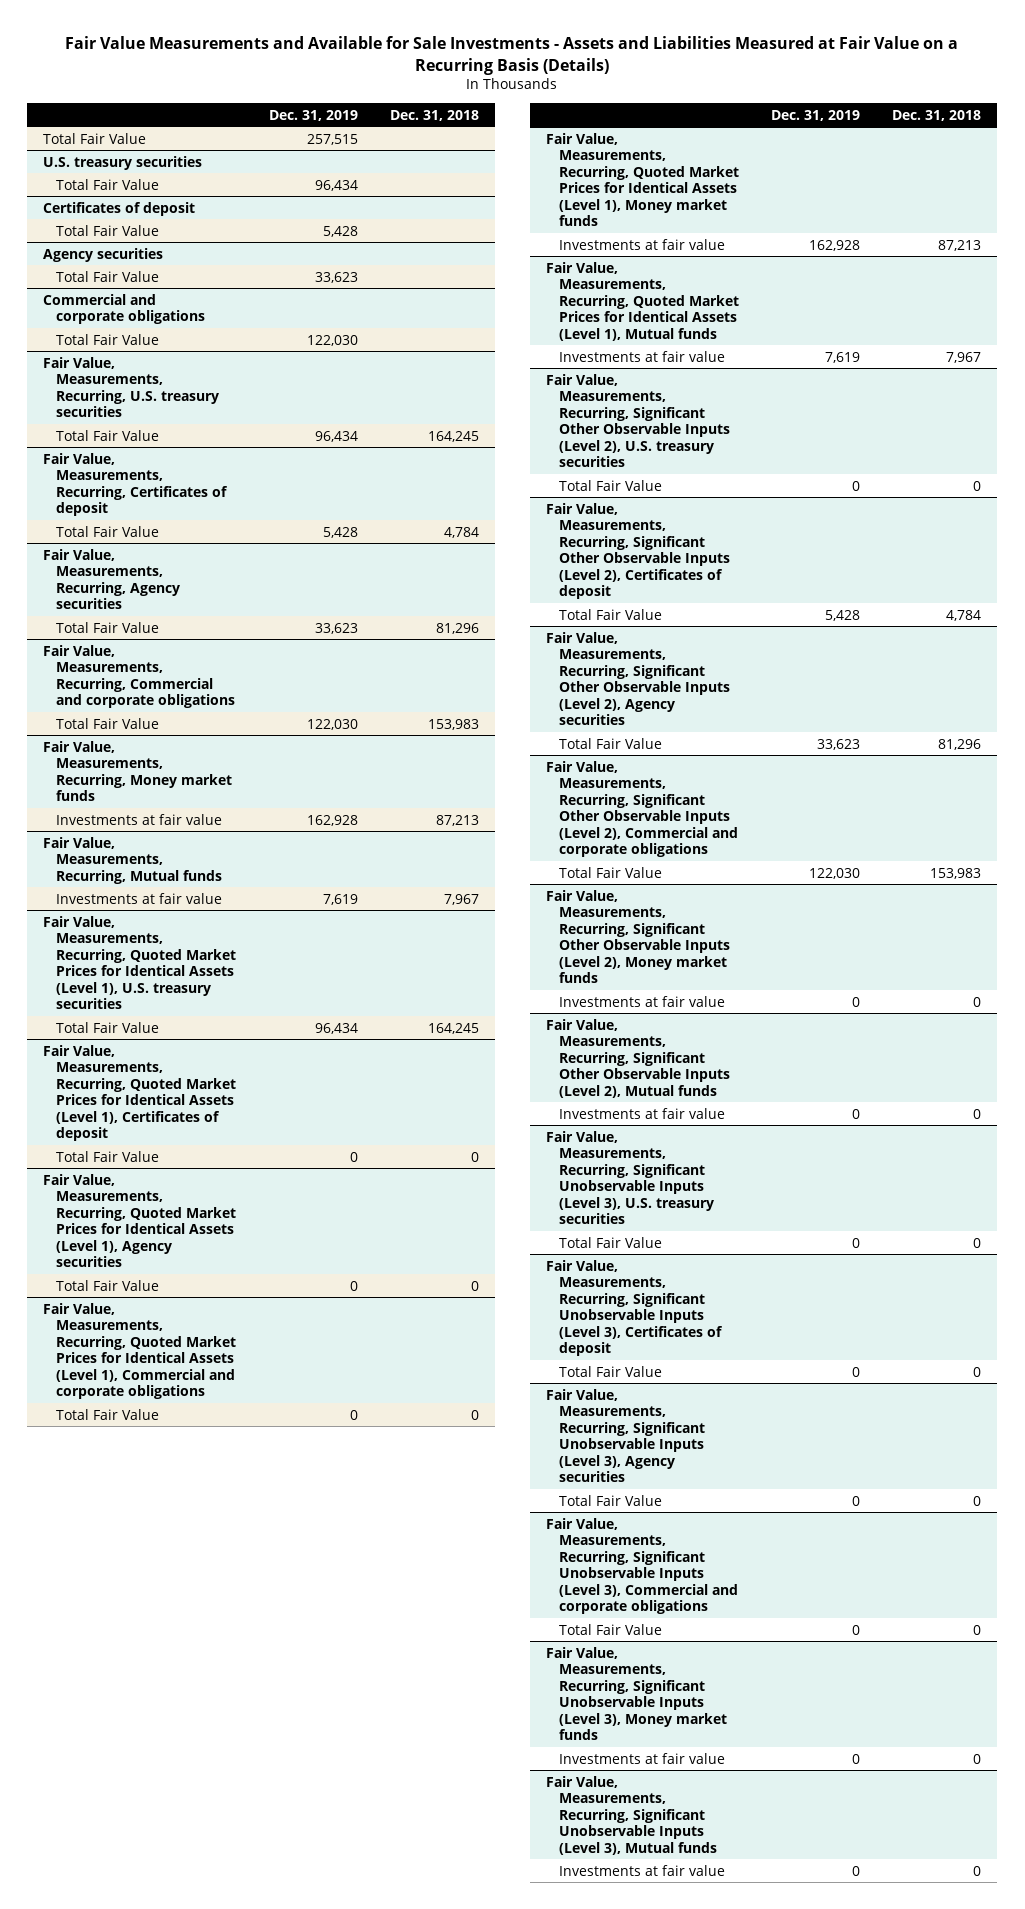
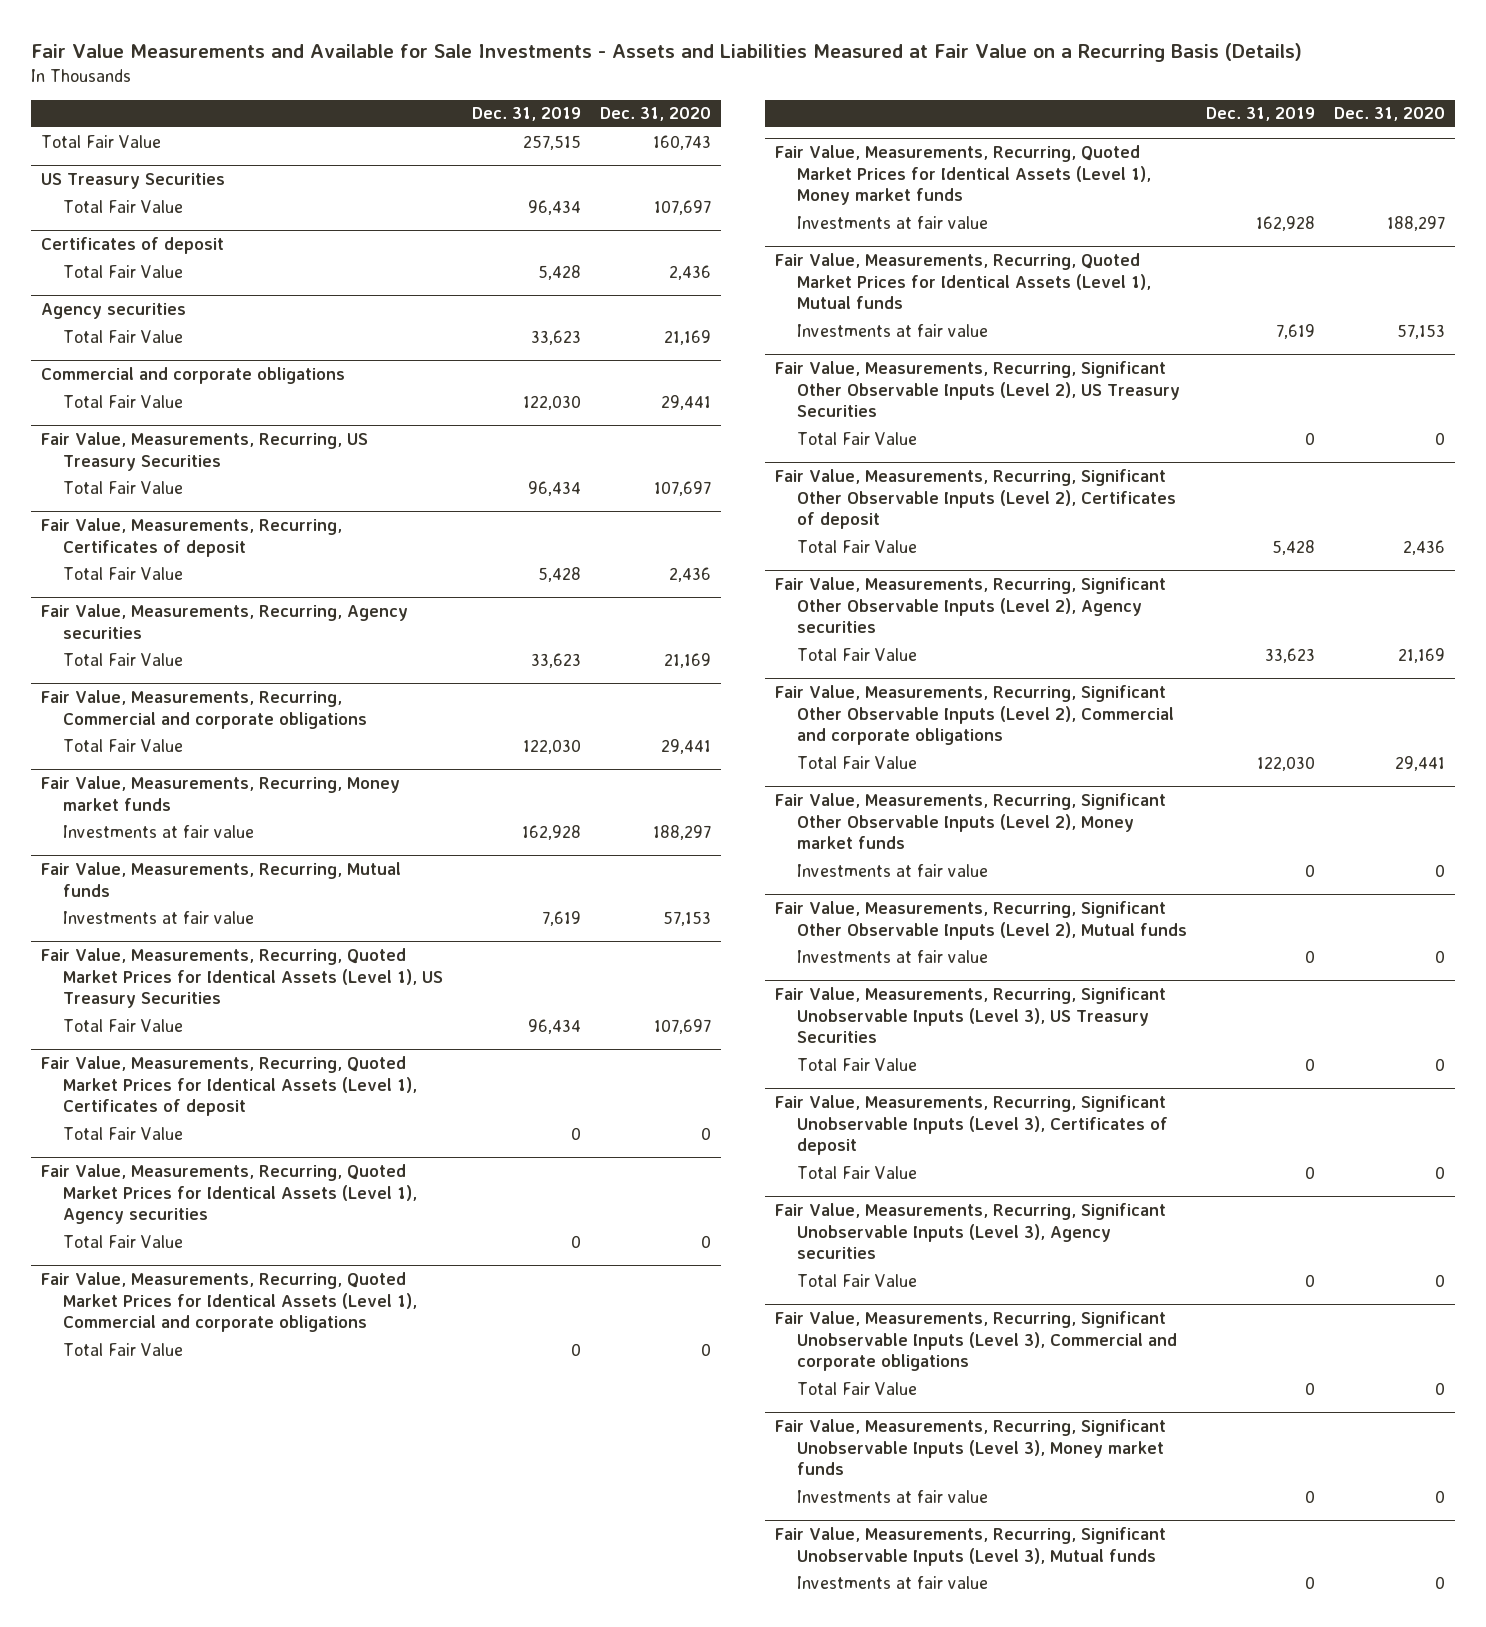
[389,109,479,121] Dec. 31, 2018 -> none
none -> [600,107,712,122] Dec. 31, 2020
[43,155,203,170] U.S. treasury securities -> [40,173,225,190] US Treasury Securities
[43,356,220,418] Fair Value, Measurements, Recurring, U.S. treasury securities -> [40,432,368,471] Fair Value, Measurements, Recurring, US Treasury Securities
[43,915,237,1010] Fair Value, Measurements, Recurring, Quoted Market Prices for Identical Assets (Level 1), U.S. treasury securities -> [40,948,443,1009] Fair Value, Measurements, Recurring, Quoted Market Prices for Identical Assets (Level 1), US Treasury Securities
[545,373,730,468] Fair Value, Measurements, Recurring, Significant Other Observable Inputs (Level 2), U.S. treasury securities -> [774,361,1180,418] Fair Value, Measurements, Recurring, Significant Other Observable Inputs (Level 2), US Treasury Securities
[545,1130,714,1225] Fair Value, Measurements, Recurring, Significant Unobservable Inputs (Level 3), U.S. treasury securities -> [774,987,1166,1044] Fair Value, Measurements, Recurring, Significant Unobservable Inputs (Level 3), US Treasury Securities

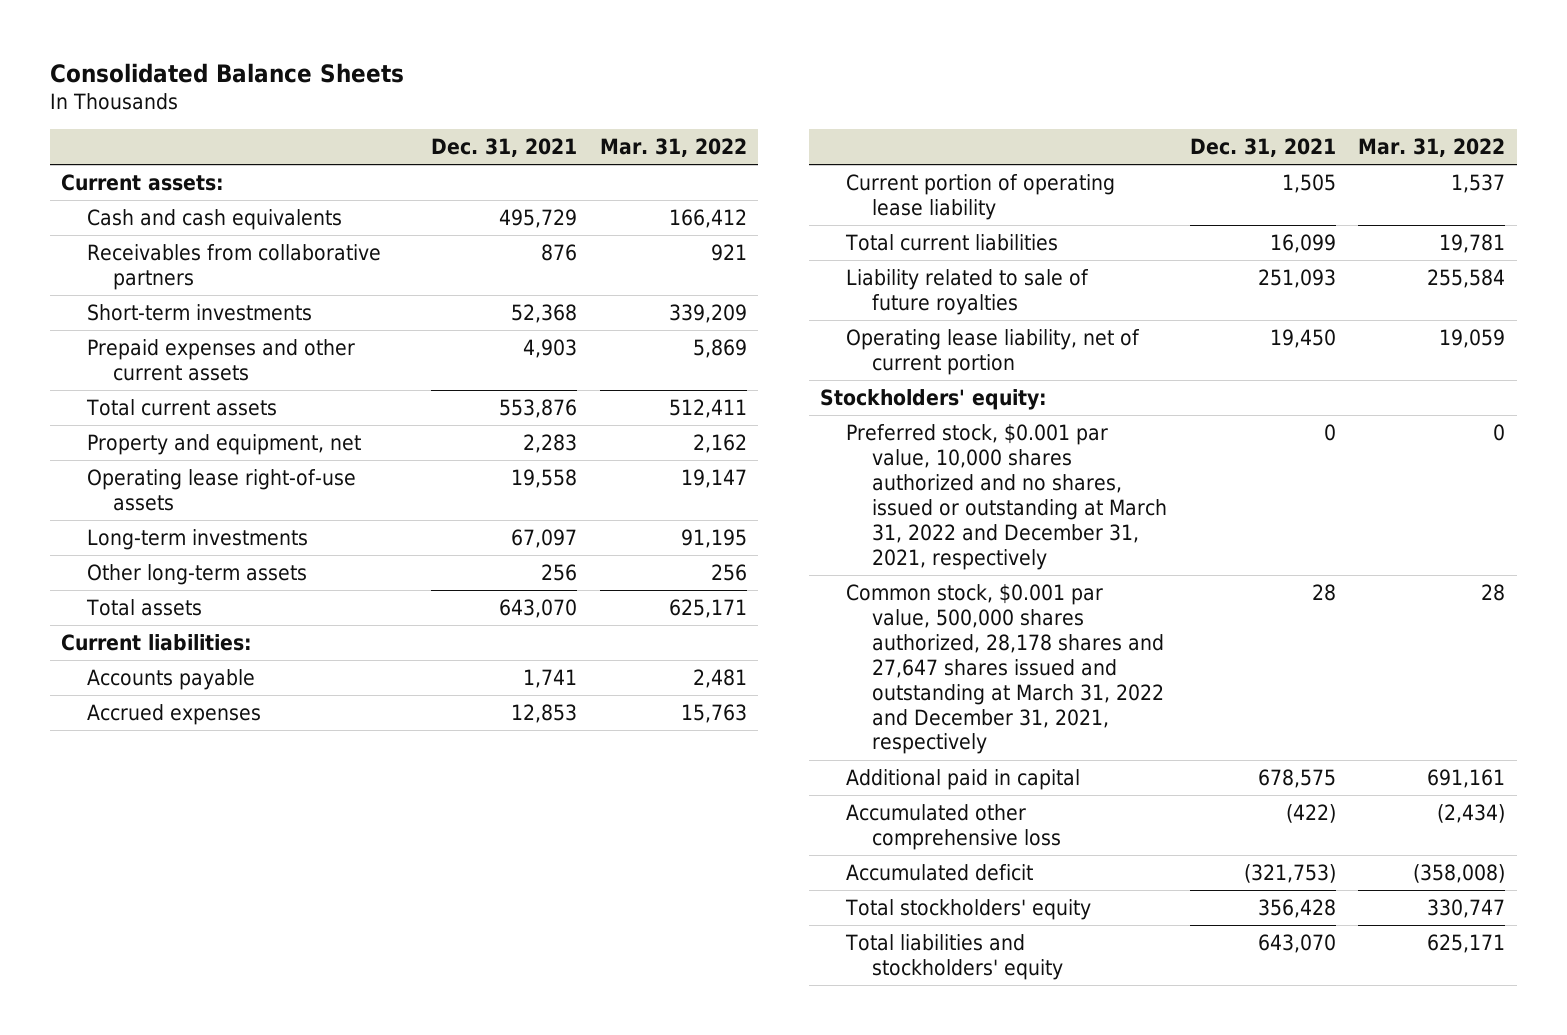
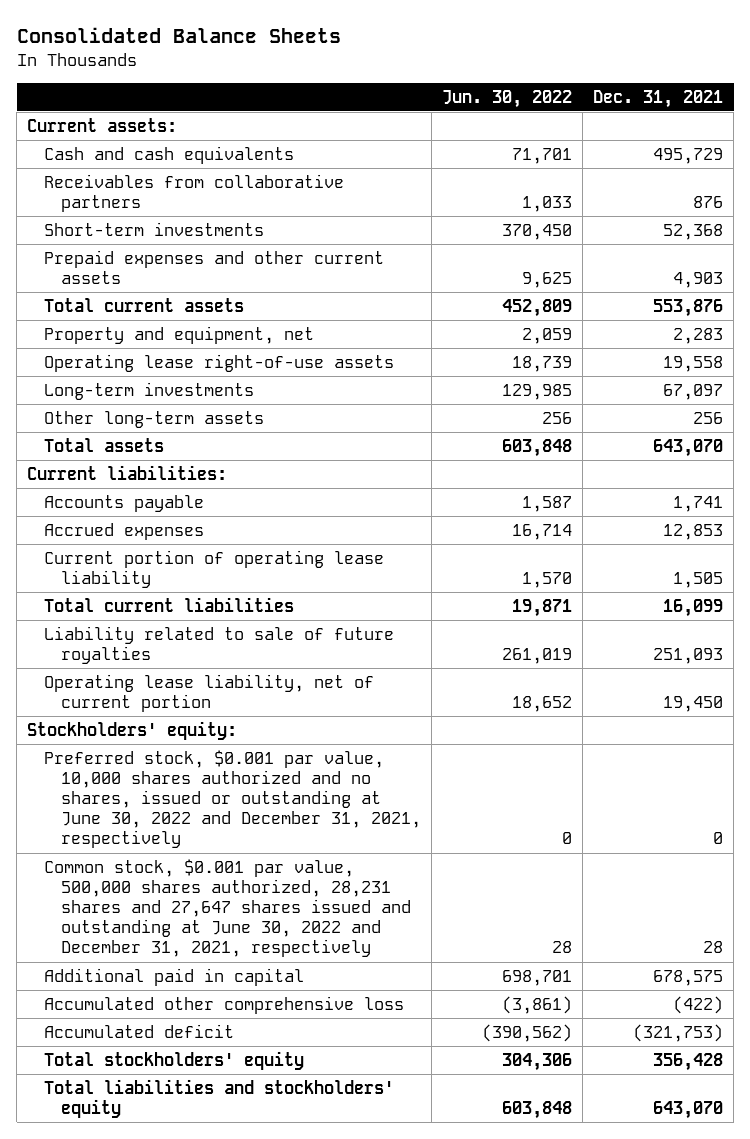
[599,138,747,158] Mar. 31, 2022 -> none
none -> [441,89,572,108] Jun. 30, 2022
[846,423,1167,570] Preferred stock, $0.001 par value, 10,000 shares authorized and no shares, issued or outstanding at March 31, 2022 and December 31, 2021, respectively -> [43,750,421,849] Preferred stock, $0.001 par value, 10,000 shares authorized and no shares, issued or outstanding at June 30, 2022 and December 31, 2021, respectively
[846,583,1164,755] Common stock, $0.001 par value, 500,000 shares authorized, 28,178 shares and 27,647 shares issued and outstanding at March 31, 2022 and December 31, 2021, respectively -> [43,859,411,958] Common stock, $0.001 par value, 500,000 shares authorized, 28,231 shares and 27,647 shares issued and outstanding at June 30, 2022 and December 31, 2021, respectively

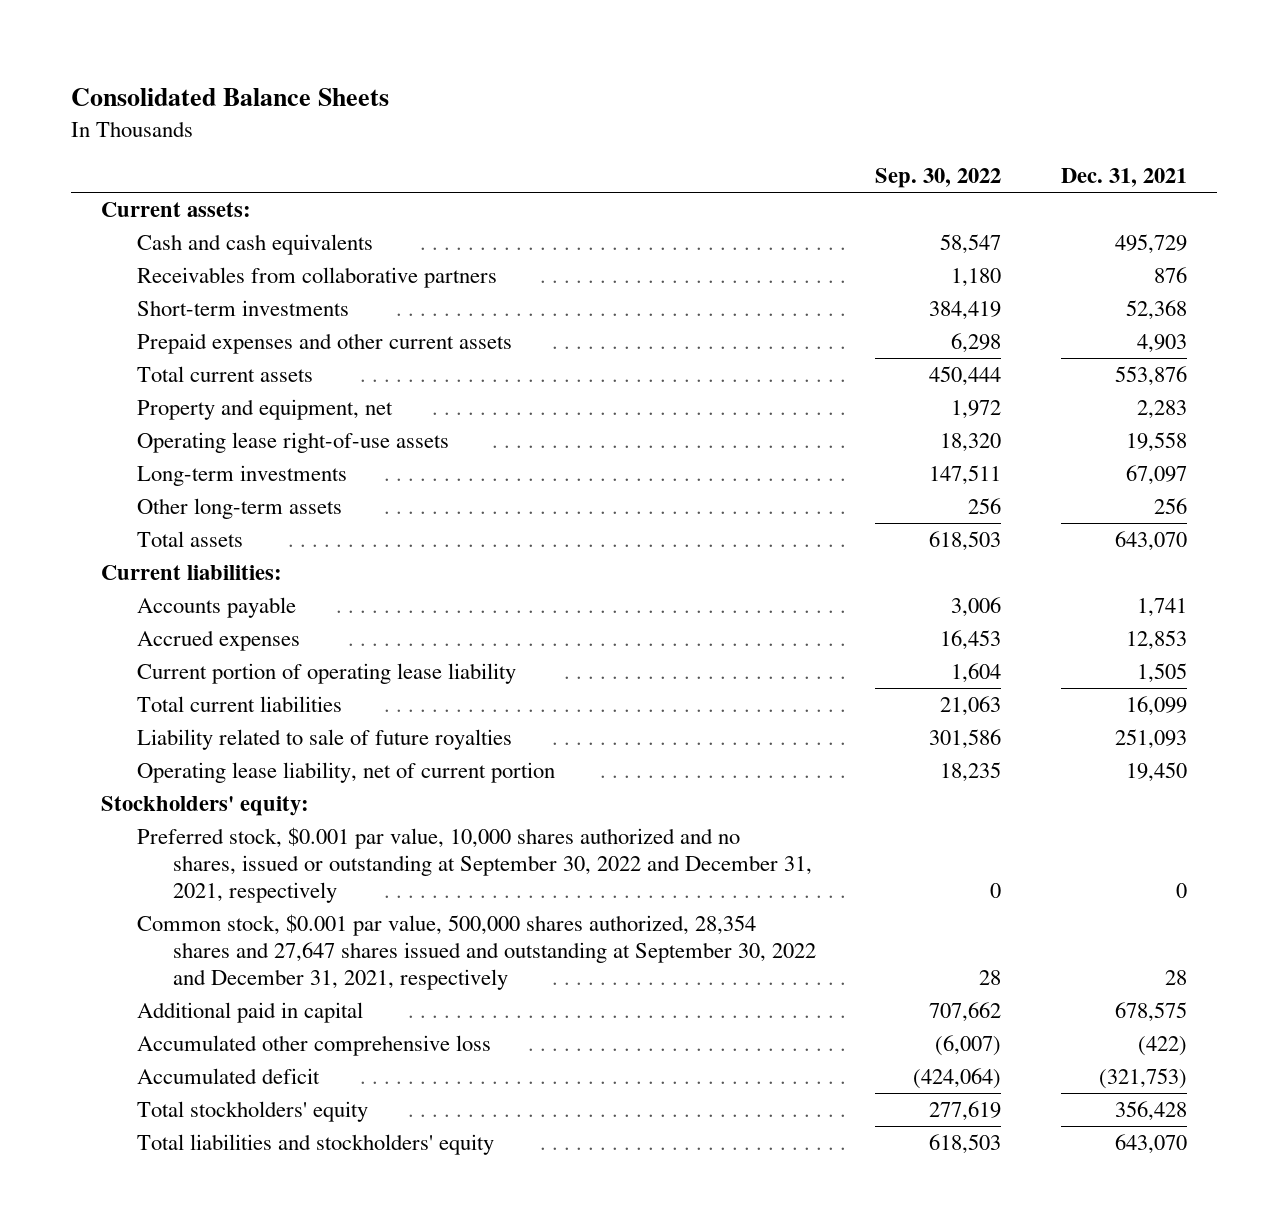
[441,89,572,108] Jun. 30, 2022 -> none
none -> [875,168,1002,189] Sep. 30, 2022
[43,750,421,849] Preferred stock, $0.001 par value, 10,000 shares authorized and no shares, issued or outstanding at June 30, 2022 and December 31, 2021, respectively -> [136,826,812,903] Preferred stock, $0.001 par value, 10,000 shares authorized and no shares, issued or outstanding at September 30, 2022 and December 31, 2021, respectively
[43,859,411,958] Common stock, $0.001 par value, 500,000 shares authorized, 28,231 shares and 27,647 shares issued and outstanding at June 30, 2022 and December 31, 2021, respectively -> [136,913,816,990] Common stock, $0.001 par value, 500,000 shares authorized, 28,354 shares and 27,647 shares issued and outstanding at September 30, 2022 and December 31, 2021, respectively

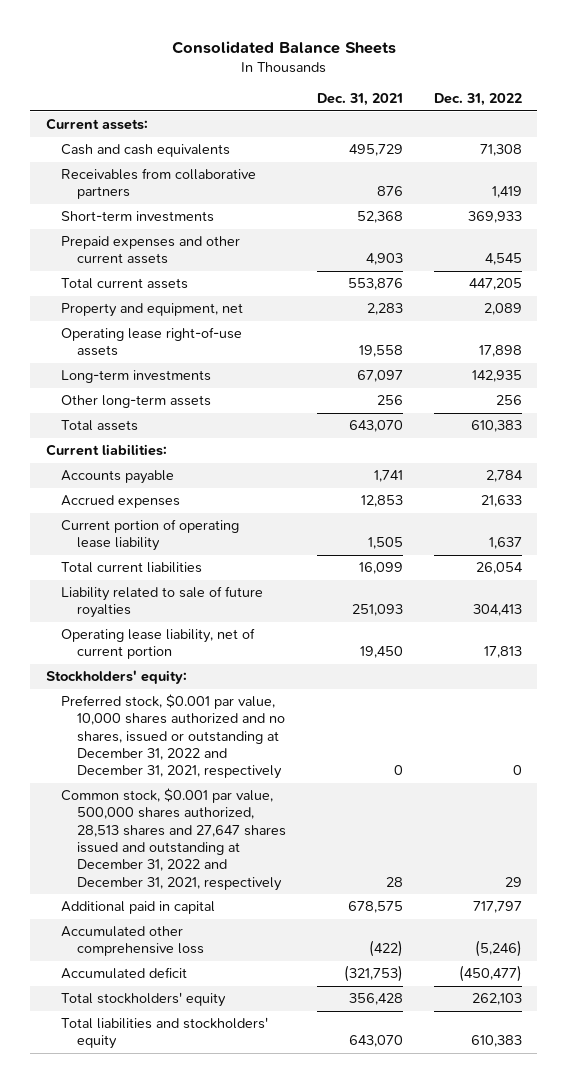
[875,168,1002,189] Sep. 30, 2022 -> none
none -> [433,93,522,107] Dec. 31, 2022
[136,826,812,903] Preferred stock, $0.001 par value, 10,000 shares authorized and no shares, issued or outstanding at September 30, 2022 and December 31, 2021, respectively -> [61,694,285,780] Preferred stock, $0.001 par value, 10,000 shares authorized and no shares, issued or outstanding at December 31, 2022 and December 31, 2021, respectively
[136,913,816,990] Common stock, $0.001 par value, 500,000 shares authorized, 28,354 shares and 27,647 shares issued and outstanding at September 30, 2022 and December 31, 2021, respectively -> [61,788,286,891] Common stock, $0.001 par value, 500,000 shares authorized, 28,513 shares and 27,647 shares issued and outstanding at December 31, 2022 and December 31, 2021, respectively

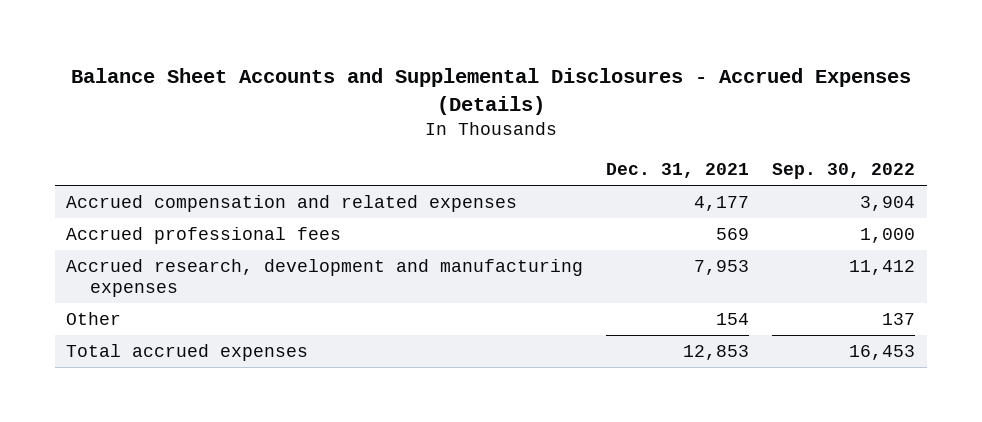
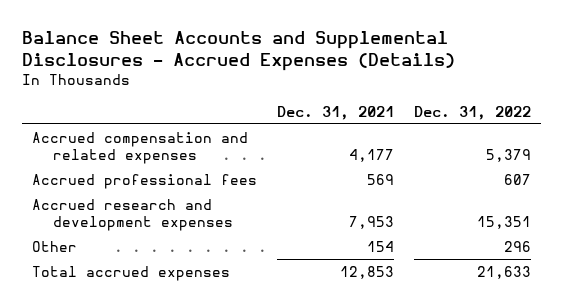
[772,163,916,180] Sep. 30, 2022 -> none
none -> [414,105,532,120] Dec. 31, 2022
[66,258,584,298] Accrued research, development and manufacturing expenses -> [31,198,233,231] Accrued research and development expenses

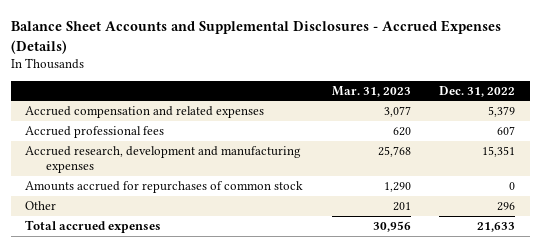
[277,105,395,120] Dec. 31, 2021 -> none
none -> [331,85,411,97] Mar. 31, 2023
[31,198,233,231] Accrued research and development expenses -> [25,145,302,173] Accrued research, development and manufacturing expenses
none -> [25,180,304,193] Amounts accrued for repurchases of common stock

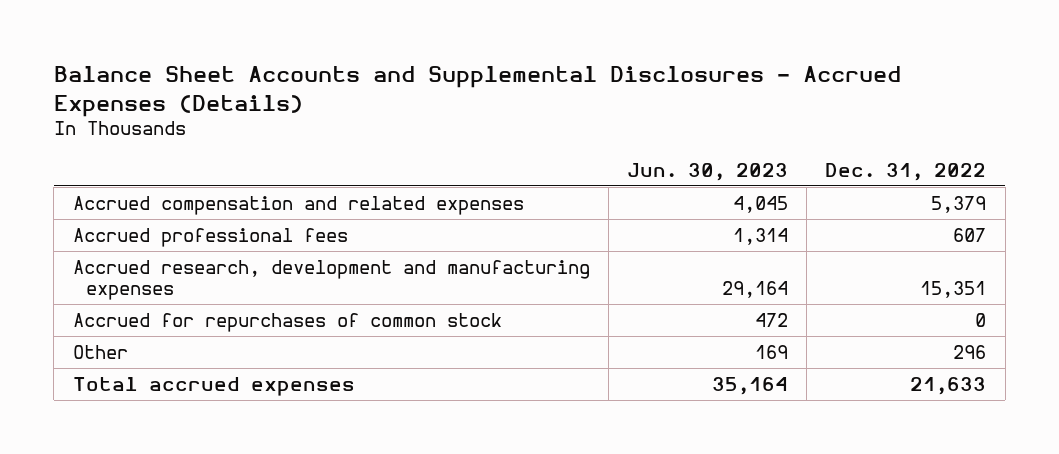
[331,85,411,97] Mar. 31, 2023 -> none
none -> [627,162,789,181] Jun. 30, 2023
[25,180,304,193] Amounts accrued for repurchases of common stock -> [72,312,502,332] Accrued for repurchases of common stock

